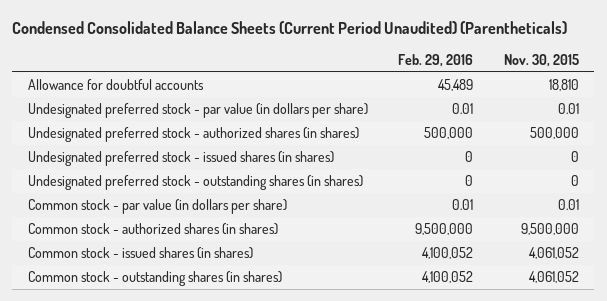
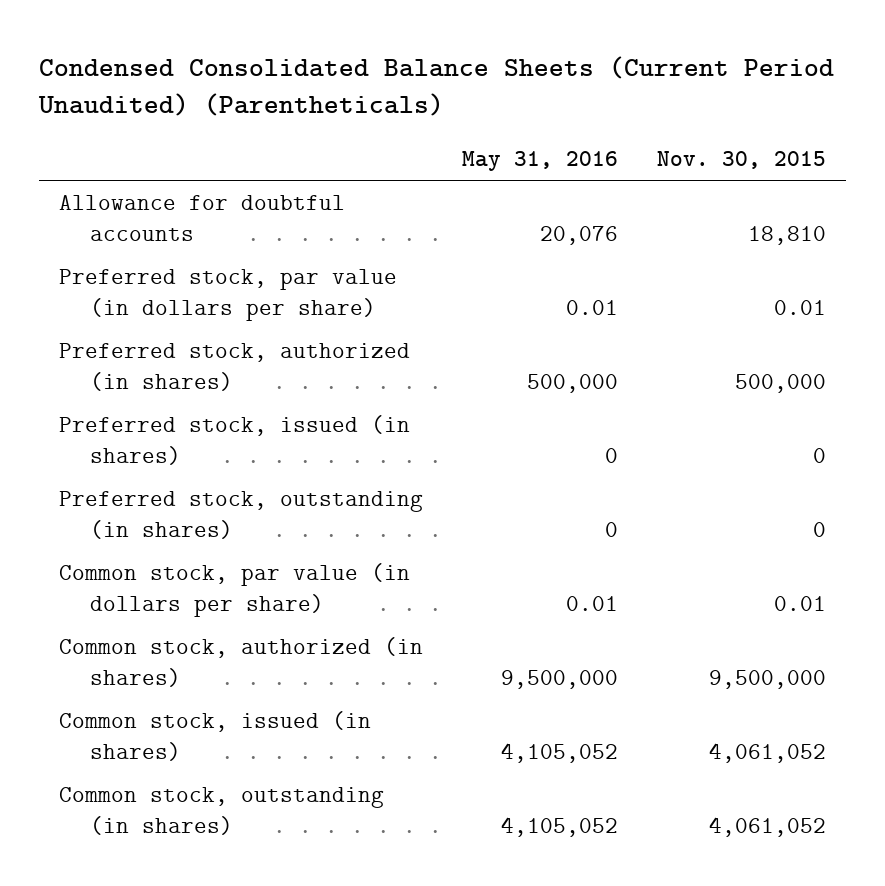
[398,54,474,68] Feb. 29, 2016 -> none
none -> [461,151,618,172] May 31, 2016
[27,102,368,118] Undesignated preferred stock - par value (in dollars per share) -> [58,268,397,321] Preferred stock, par value (in dollars per share)
[27,126,359,142] Undesignated preferred stock - authorized shares (in shares) -> [58,342,410,391] Preferred stock, authorized (in shares)
[27,150,334,166] Undesignated preferred stock - issued shares (in shares) -> [58,414,410,465] Preferred stock, issued (in shares)
[27,174,363,190] Undesignated preferred stock - outstanding shares (in shares) -> [58,490,423,539] Preferred stock, outstanding (in shares)
[27,198,287,214] Common stock - par value (in dollars per share) -> [58,562,410,617] Common stock, par value (in dollars per share)
[27,222,278,235] Common stock - authorized shares (in shares) -> [58,636,423,687] Common stock, authorized (in shares)
[27,246,253,259] Common stock - issued shares (in shares) -> [58,710,371,761] Common stock, issued (in shares)
[27,270,282,286] Common stock - outstanding shares (in shares) -> [58,786,384,835] Common stock, outstanding (in shares)

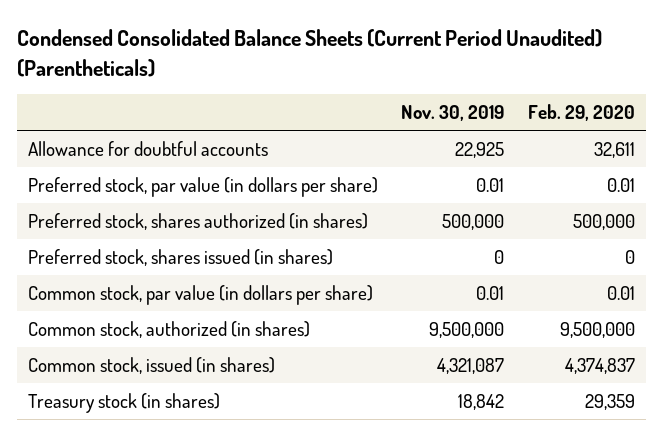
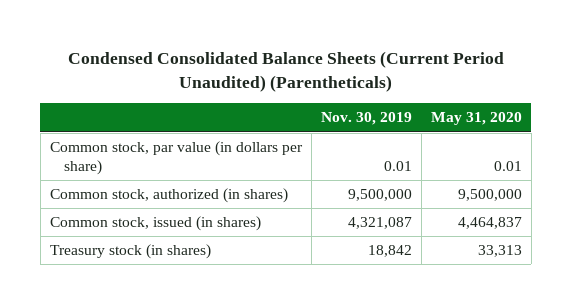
[527,104,635,122] Feb. 29, 2020 -> none
none -> [430,112,522,126] May 31, 2020
[28,140,269,156] Allowance for doubtful accounts -> none
[28,176,379,197] Preferred stock, par value (in dollars per share) -> none
[28,212,369,230] Preferred stock, shares authorized (in shares) -> none
[28,248,334,266] Preferred stock, shares issued (in shares) -> none

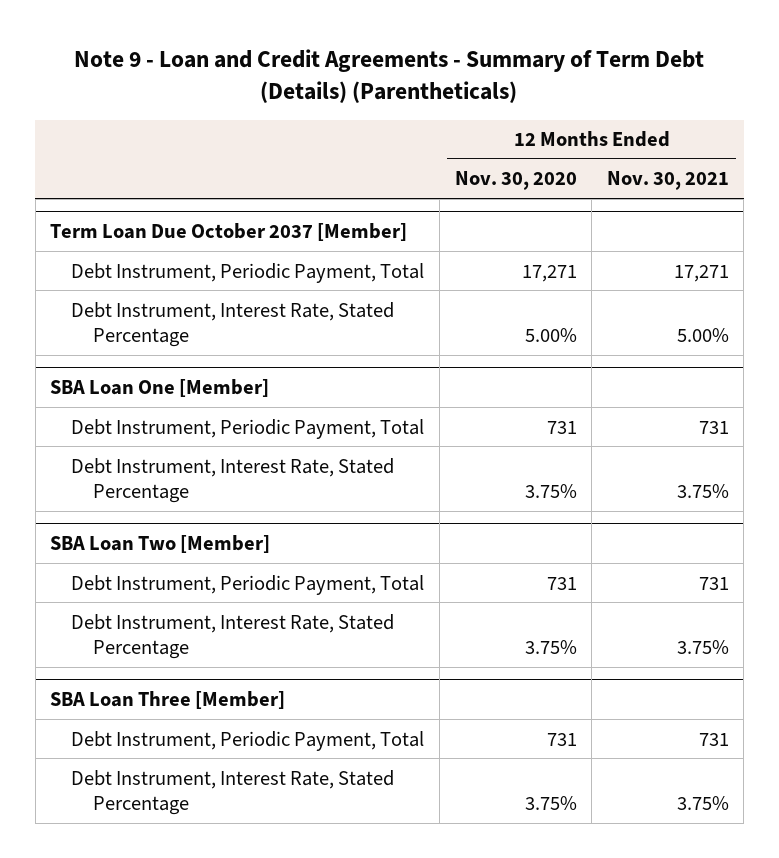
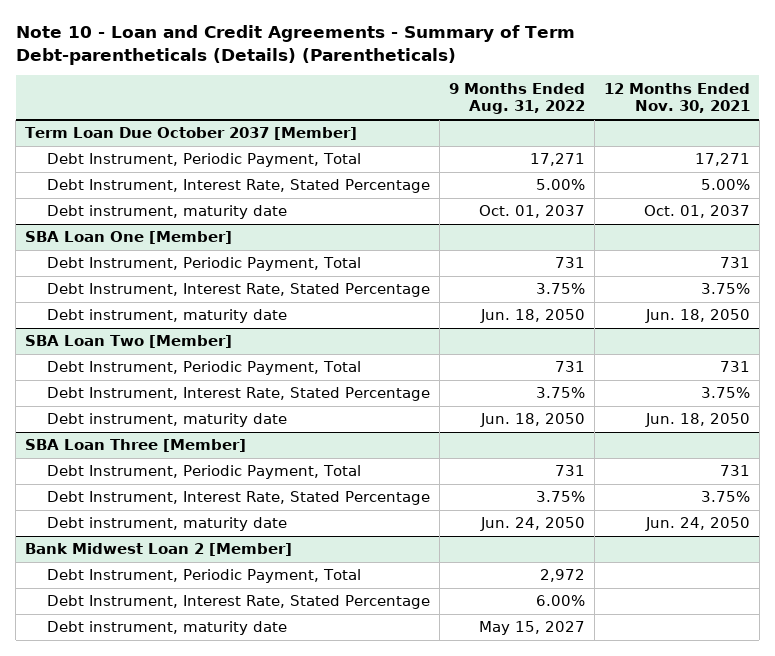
[74,48,705,103] Note 9 - Loan and Credit Agreements - Summary of Term Debt (Details) (Parentheticals) -> [15,25,575,65] Note 10 - Loan and Credit Agreements - Summary of Term Debt-parentheticals (Details) (Parentheticals)
[454,171,577,191] Nov. 30, 2020 -> none
none -> [448,82,585,115] 9 Months Ended Aug. 31, 2022
none -> [46,205,287,220] Debt instrument, maturity date
none -> [46,309,287,324] Debt instrument, maturity date
none -> [46,413,287,428] Debt instrument, maturity date
none -> [46,517,287,532] Debt instrument, maturity date
none -> [25,543,293,557] Bank Midwest Loan 2 [Member]
none -> [46,569,361,584] Debt Instrument, Periodic Payment, Total
none -> [46,595,430,610] Debt Instrument, Interest Rate, Stated Percentage
none -> [46,621,287,636] Debt instrument, maturity date

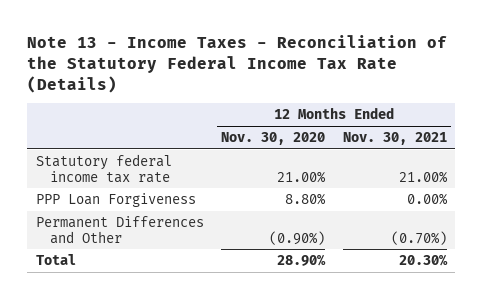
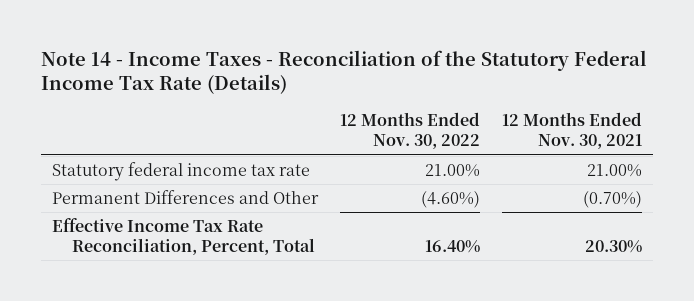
[27,35,448,94] Note 13 - Income Taxes - Reconciliation of the Statutory Federal Income Tax Rate (Details) -> [41,49,648,95] Note 14 - Income Taxes - Reconciliation of the Statutory Federal Income Tax Rate (Details)
[221,132,326,146] Nov. 30, 2020 -> none
none -> [340,112,481,150] 12 Months Ended Nov. 30, 2022
[36,193,197,208] PPP Loan Forgiveness -> none
[36,254,77,266] Total -> [52,217,316,255] Effective Income Tax Rate Reconciliation, Percent, Total

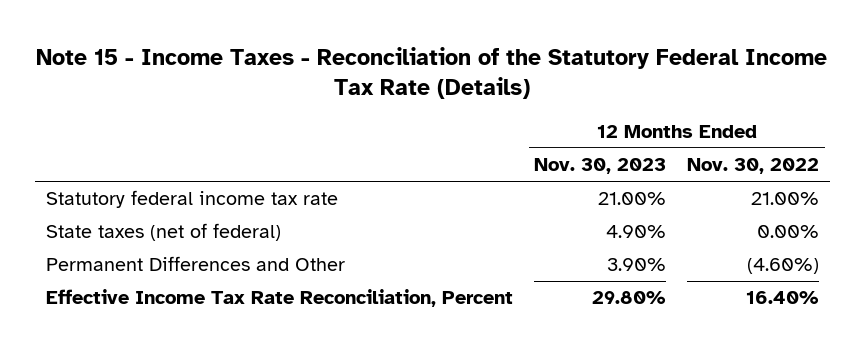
[41,49,648,95] Note 14 - Income Taxes - Reconciliation of the Statutory Federal Income Tax Rate (Details) -> [36,47,828,100] Note 15 - Income Taxes - Reconciliation of the Statutory Federal Income Tax Rate (Details)
[502,112,643,150] 12 Months Ended Nov. 30, 2021 -> none
none -> [533,158,666,175] Nov. 30, 2023
none -> [45,223,281,242] State taxes (net of federal)
[52,217,316,255] Effective Income Tax Rate Reconciliation, Percent, Total -> [45,289,513,308] Effective Income Tax Rate Reconciliation, Percent

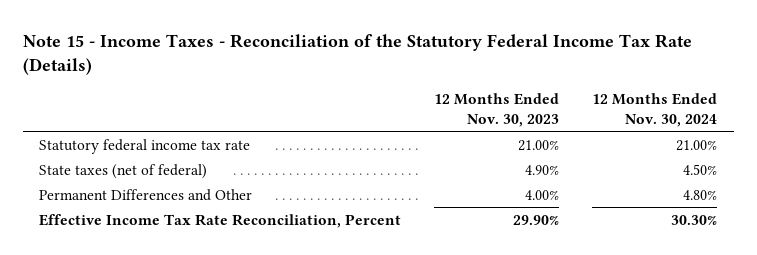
[687,158,820,175] Nov. 30, 2022 -> none
none -> [592,92,718,127] 12 Months Ended Nov. 30, 2024
[606,258,666,272] 3.90% -> [525,189,560,200] 4.00%
[591,291,666,305] 29.80% -> [513,214,560,225] 29.90%

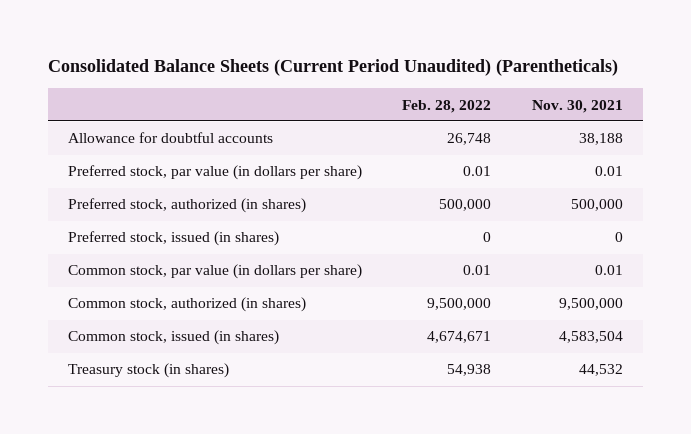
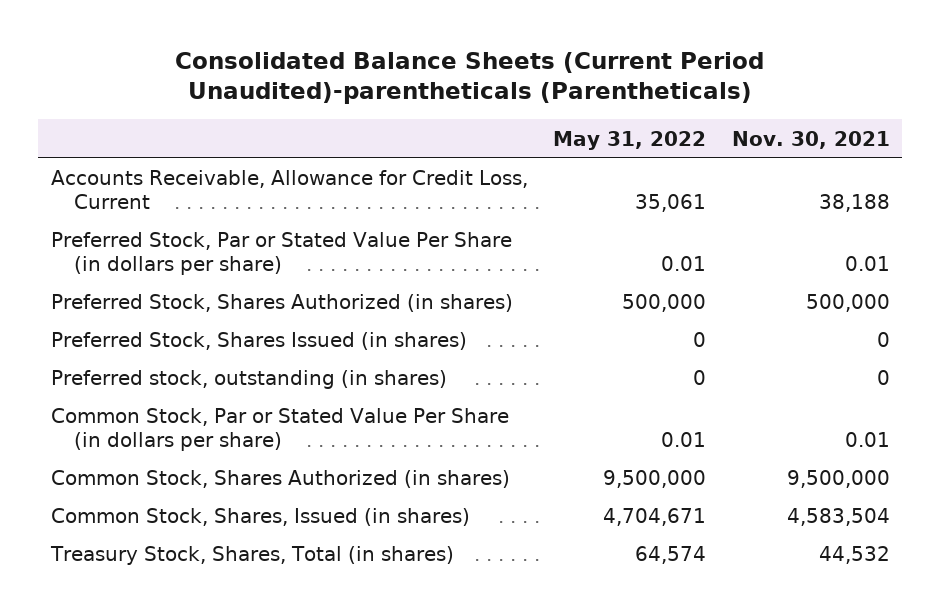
[48,59,619,77] Consolidated Balance Sheets (Current Period Unaudited) (Parentheticals) -> [175,51,765,105] Consolidated Balance Sheets (Current Period Unaudited)-parentheticals (Parentheticals)
[402,99,492,113] Feb. 28, 2022 -> none
none -> [553,130,707,150] May 31, 2022
[68,132,274,144] Allowance for doubtful accounts -> [50,170,528,210] Accounts Receivable, Allowance for Credit Loss, Current
[68,165,363,181] Preferred stock, par value (in dollars per share) -> [50,232,512,276] Preferred Stock, Par or Stated Value Per Share (in dollars per share)
[68,198,307,214] Preferred stock, authorized (in shares) -> [50,294,513,313] Preferred Stock, Shares Authorized (in shares)
[68,231,280,247] Preferred stock, issued (in shares) -> [50,332,467,351] Preferred Stock, Shares Issued (in shares)
none -> [50,370,447,390] Preferred stock, outstanding (in shares)
[68,264,363,280] Common stock, par value (in dollars per share) -> [50,408,509,452] Common Stock, Par or Stated Value Per Share (in dollars per share)
[68,297,307,313] Common stock, authorized (in shares) -> [50,470,510,489] Common Stock, Shares Authorized (in shares)
[68,330,280,346] Common stock, issued (in shares) -> [50,508,470,527] Common Stock, Shares, Issued (in shares)
[68,363,230,379] Treasury stock (in shares) -> [49,546,454,566] Treasury Stock, Shares, Total (in shares)

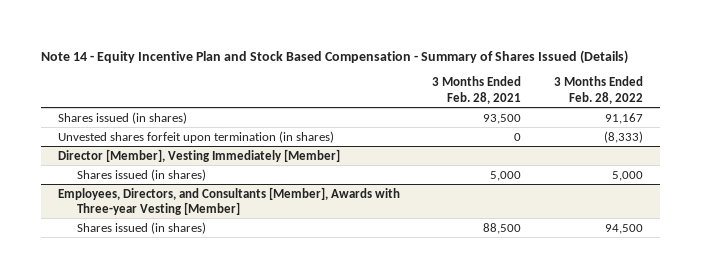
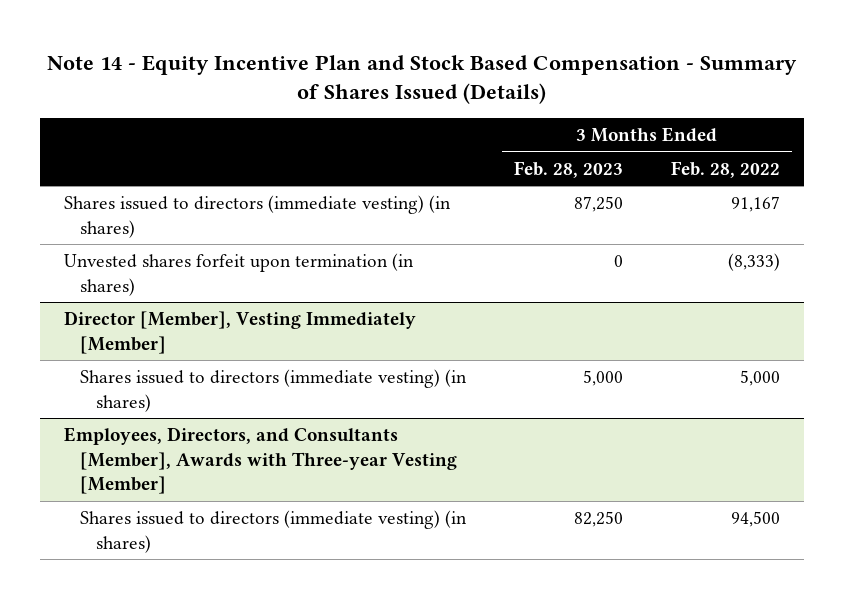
[432,76,522,104] 3 Months Ended Feb. 28, 2021 -> none
none -> [514,160,624,178] Feb. 28, 2023
[57,111,187,124] Shares issued (in shares) -> [64,194,452,238] Shares issued to directors (immediate vesting) (in shares)
[76,168,206,181] Shares issued (in shares) -> [80,368,468,412] Shares issued to directors (immediate vesting) (in shares)
[76,221,206,234] Shares issued (in shares) -> [80,509,468,553] Shares issued to directors (immediate vesting) (in shares)

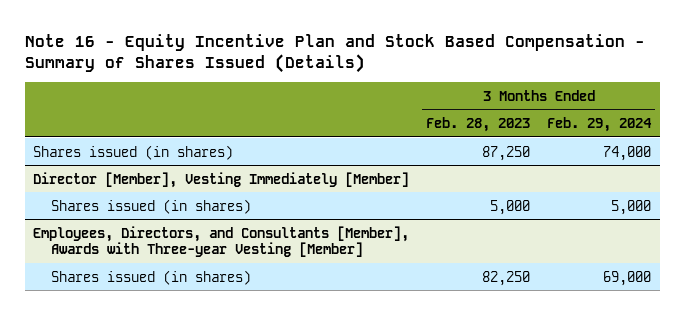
[47,54,798,105] Note 14 - Equity Incentive Plan and Stock Based Compensation - Summary of Shares Issued (Details) -> [24,33,645,74] Note 16 - Equity Incentive Plan and Stock Based Compensation - Summary of Shares Issued (Details)
[671,160,781,178] Feb. 28, 2022 -> none
none -> [547,116,653,132] Feb. 29, 2024
[64,252,415,296] Unvested shares forfeit upon termination (in shares) -> none
[64,194,452,238] Shares issued to directors (immediate vesting) (in shares) -> [33,144,234,160] Shares issued (in shares)
[80,368,468,412] Shares issued to directors (immediate vesting) (in shares) -> [50,198,251,214] Shares issued (in shares)
[80,509,468,553] Shares issued to directors (immediate vesting) (in shares) -> [50,269,251,285] Shares issued (in shares)

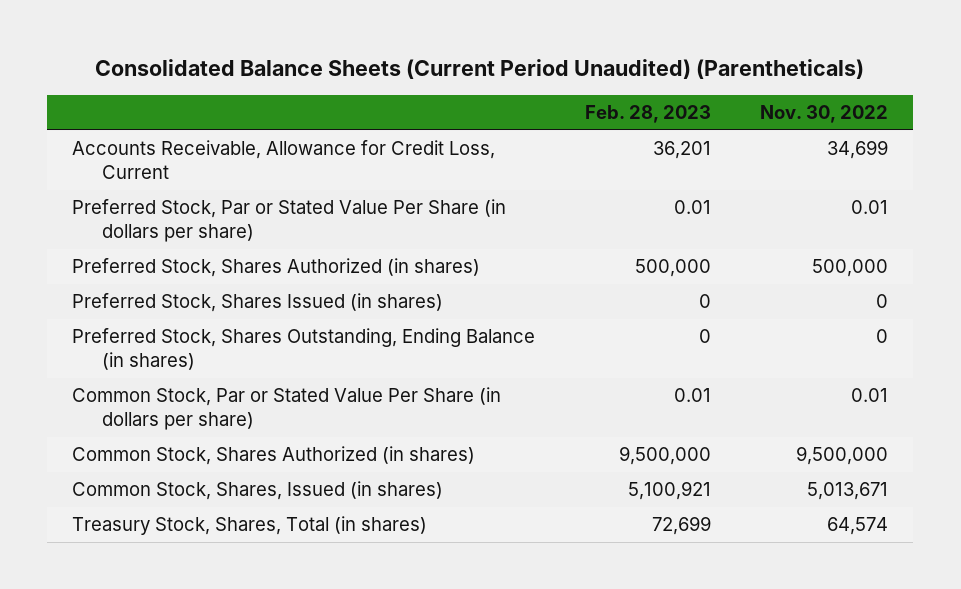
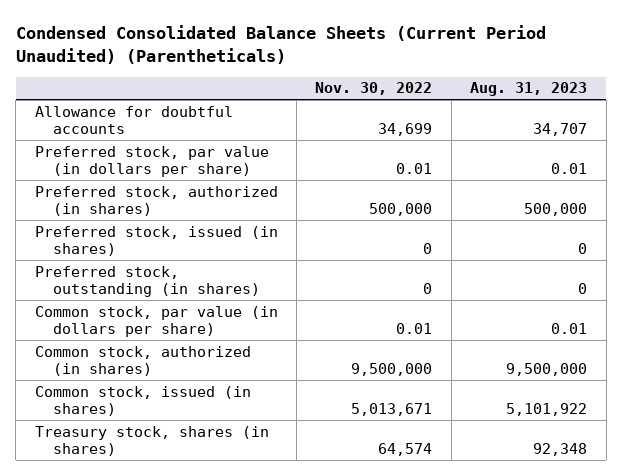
[95,59,865,80] Consolidated Balance Sheets (Current Period Unaudited) (Parentheticals) -> [15,24,546,64] Condensed Consolidated Balance Sheets (Current Period Unaudited) (Parentheticals)
[584,105,711,124] Feb. 28, 2023 -> none
none -> [470,82,588,97] Aug. 31, 2023
[72,140,496,180] Accounts Receivable, Allowance for Credit Loss, Current -> [34,105,233,135] Allowance for doubtful accounts
[72,199,507,243] Preferred Stock, Par or Stated Value Per Share (in dollars per share) -> [34,145,269,178] Preferred stock, par value (in dollars per share)
[72,258,481,278] Preferred Stock, Shares Authorized (in shares) -> [34,185,278,217] Preferred stock, authorized (in shares)
[72,293,444,313] Preferred Stock, Shares Issued (in shares) -> [34,225,278,257] Preferred stock, issued (in shares)
[72,328,536,371] Preferred Stock, Shares Outstanding, Ending Balance (in shares) -> [34,265,260,298] Preferred stock, outstanding (in shares)
[72,387,502,431] Common Stock, Par or Stated Value Per Share (in dollars per share) -> [34,305,278,338] Common stock, par value (in dollars per share)
[72,446,476,466] Common Stock, Shares Authorized (in shares) -> [34,345,251,377] Common stock, authorized (in shares)
[72,481,444,501] Common Stock, Shares, Issued (in shares) -> [34,385,251,417] Common stock, issued (in shares)
[72,516,428,536] Treasury Stock, Shares, Total (in shares) -> [34,425,269,457] Treasury stock, shares (in shares)

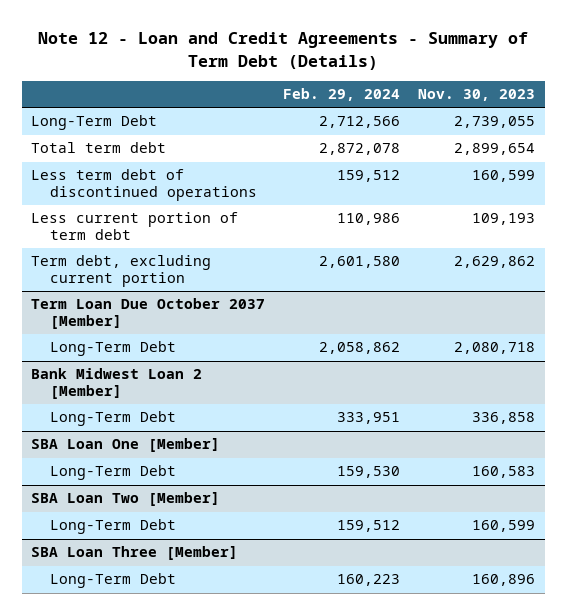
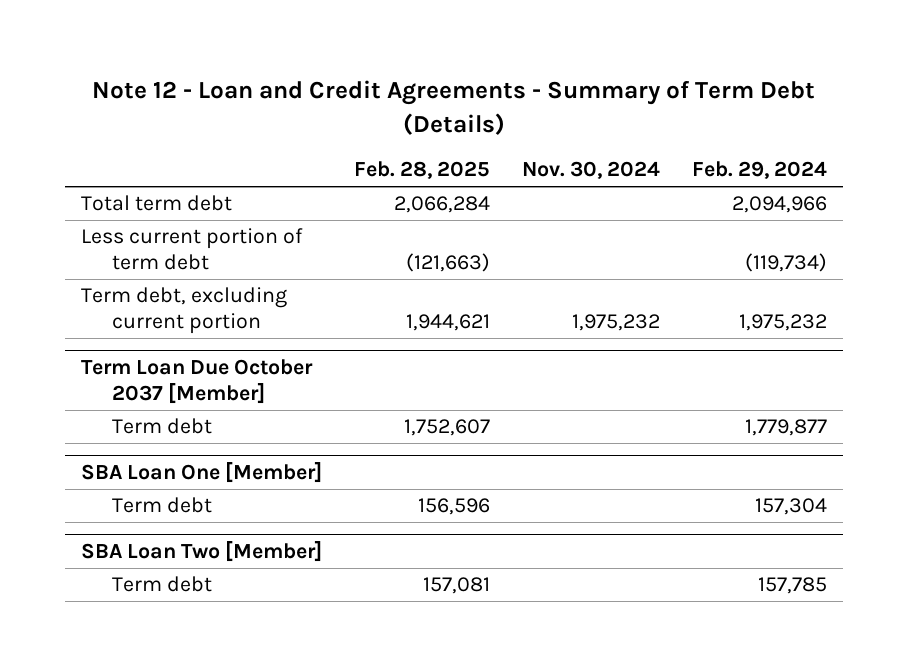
[418,89,536,102] Nov. 30, 2023 -> none
none -> [354,161,491,180] Feb. 28, 2025
none -> [522,161,661,180] Nov. 30, 2024
[31,115,158,131] Long-Term Debt -> none
[31,169,257,202] Less term debt of discontinued operations -> none
[319,143,401,156] 2,872,078 -> [732,196,828,214] 2,094,966
[337,213,401,226] 110,986 -> [745,253,828,273] (119,734)
[319,256,401,269] 2,601,580 -> [739,314,828,332] 1,975,232
[31,368,203,400] Bank Midwest Loan 2 [Member] -> none
[49,411,176,427] Long-Term Debt -> none
[49,341,176,357] Long-Term Debt -> [111,418,212,435] Term debt
[319,342,401,355] 2,058,862 -> [745,419,828,437] 1,779,877
[49,465,176,481] Long-Term Debt -> [111,497,212,514] Term debt
[337,466,401,479] 159,530 -> [755,498,828,516] 157,304
[31,546,239,561] SBA Loan Three [Member] -> none
[49,573,176,589] Long-Term Debt -> none
[49,519,176,535] Long-Term Debt -> [111,576,212,593] Term debt
[337,520,401,533] 159,512 -> [758,577,828,595] 157,785

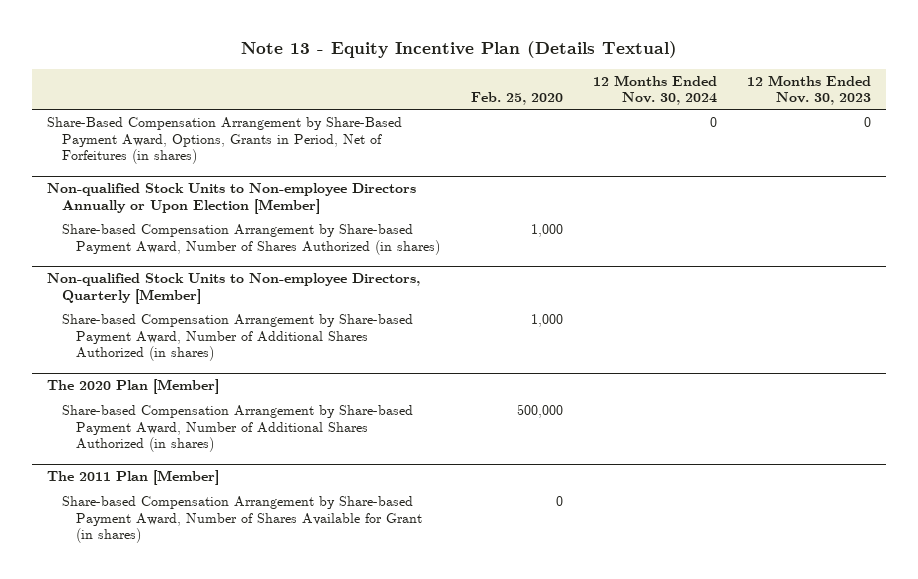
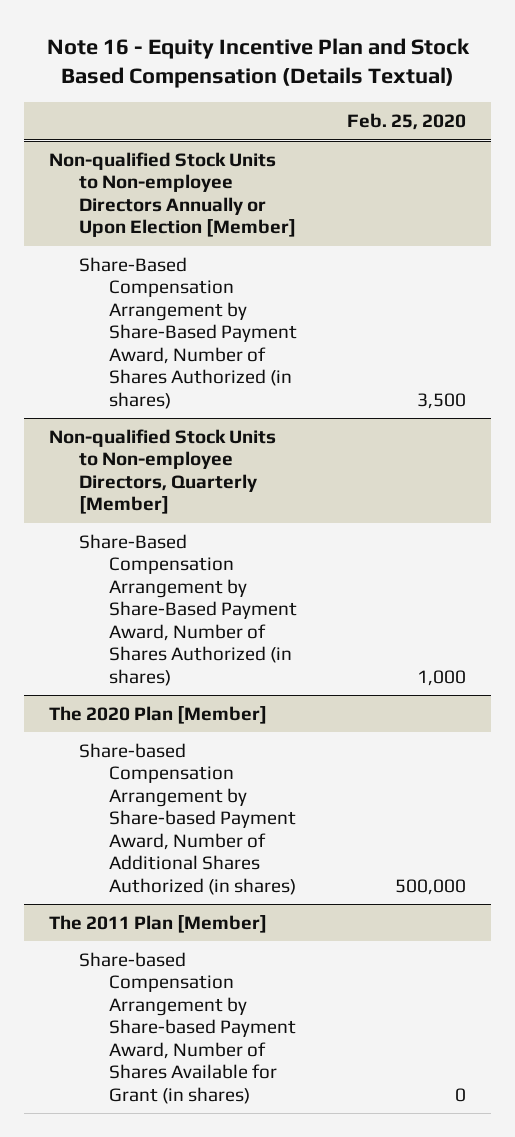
[241,41,678,59] Note 13 - Equity Incentive Plan (Details Textual) -> [46,37,470,89] Note 16 - Equity Incentive Plan and Stock Based Compensation (Details Textual)
[592,74,717,106] 12 Months Ended Nov. 30, 2024 -> none
[746,74,871,106] 12 Months Ended Nov. 30, 2023 -> none
[47,116,403,165] Share-Based Compensation Arrangement by Share-Based Payment Award, Options, Grants in Period, Net of Forfeitures (in shares) -> none
[61,223,441,255] Share-based Compensation Arrangement by Share-based Payment Award, Number of Shares Authorized (in shares) -> [79,256,298,409] Share-Based Compensation Arrangement by Share-Based Payment Award, Number of Shares Authorized (in shares)
[530,223,563,237] 1,000 -> [417,392,467,409] 3,500
[61,313,413,362] Share-based Compensation Arrangement by Share-based Payment Award, Number of Additional Shares Authorized (in shares) -> [79,533,298,686] Share-Based Compensation Arrangement by Share-Based Payment Award, Number of Shares Authorized (in shares)

